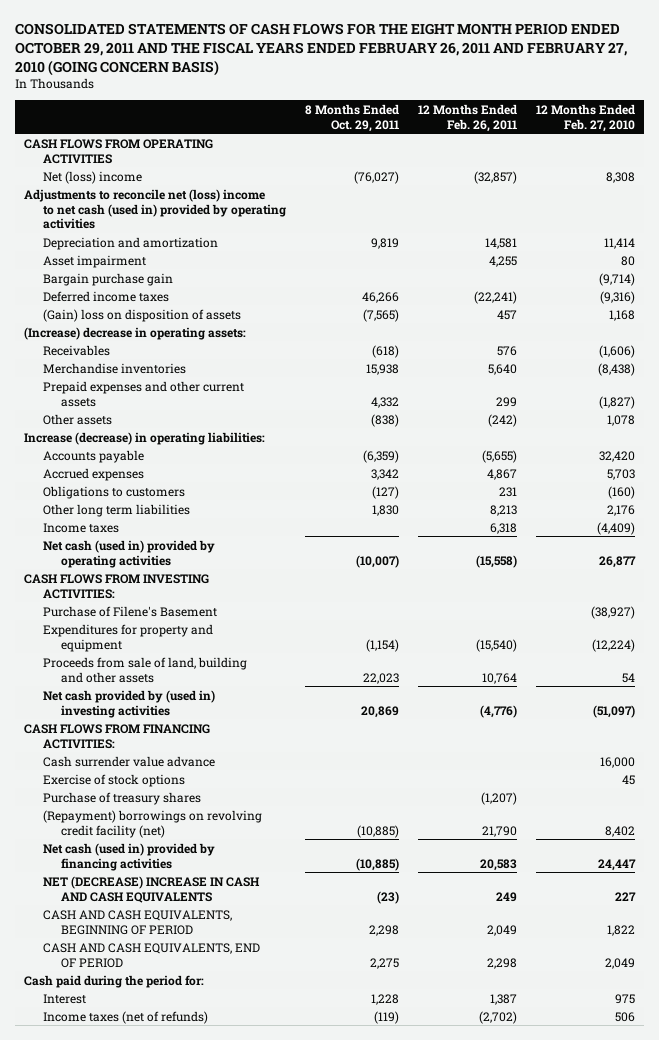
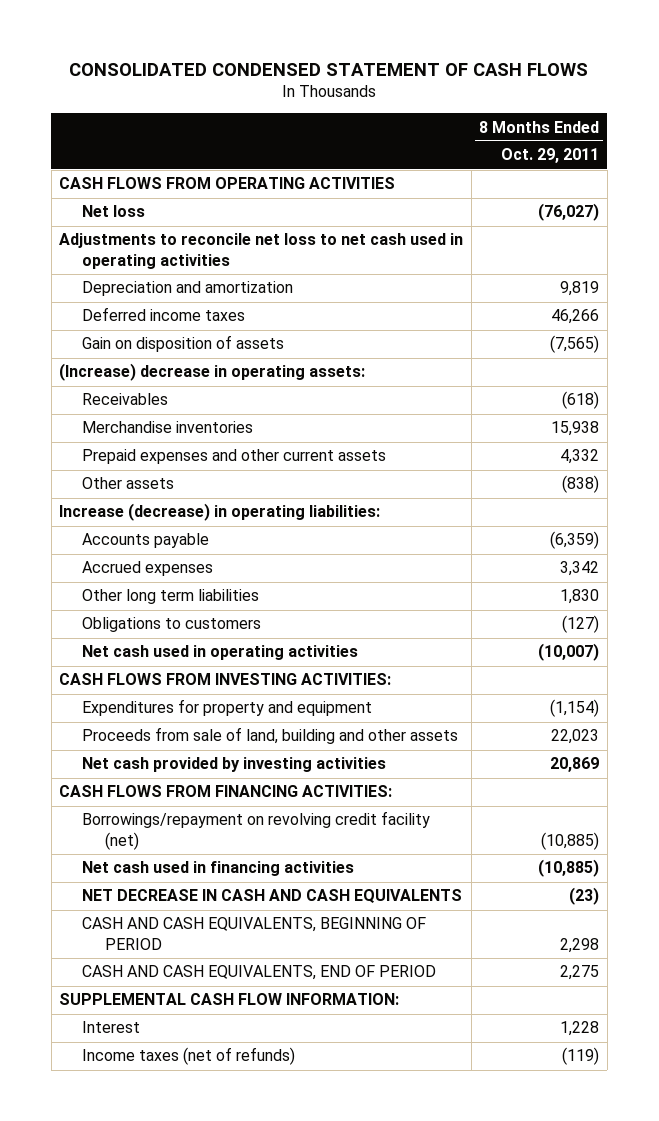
[14,22,627,76] CONSOLIDATED STATEMENTS OF CASH FLOWS FOR THE EIGHT MONTH PERIOD ENDED OCTOBER 29, 2011 AND THE FISCAL YEARS ENDED FEBRUARY 26, 2011 AND FEBRUARY 27, 2010 (GOING CONCERN BASIS) -> [69,62,589,76] CONSOLIDATED CONDENSED STATEMENT OF CASH FLOWS
[417,103,517,132] 12 Months Ended Feb. 26, 2011 -> none
[535,103,635,132] 12 Months Ended Feb. 27, 2010 -> none
[42,170,142,184] Net (loss) income -> [81,205,145,218] Net loss
[24,188,286,230] Adjustments to reconcile net (loss) income to net cash (used in) provided by operating activities -> [59,233,464,269] Adjustments to reconcile net loss to net cash used in operating activities
[42,254,146,268] Asset impairment -> none
[42,272,173,286] Bargain purchase gain -> none
[42,308,241,322] (Gain) loss on disposition of assets -> [81,335,284,353] Gain on disposition of assets
[42,522,119,533] Income taxes -> none
[42,485,185,499] Obligations to customers -> [81,617,261,633] Obligations to customers
[42,539,215,568] Net cash (used in) provided by operating activities -> [81,645,358,661] Net cash used in operating activities
[42,605,217,617] Purchase of Filene's Basement -> none
[42,689,215,718] Net cash provided by (used in) investing activities -> [81,757,386,773] Net cash provided by investing activities
[42,755,215,767] Cash surrender value advance -> none
[42,773,185,787] Exercise of stock options -> none
[42,791,201,805] Purchase of treasury shares -> none
[42,809,262,838] (Repayment) borrowings on revolving credit facility (net) -> [81,811,430,850] Borrowings/repayment on revolving credit facility (net)
[42,842,215,871] Net cash (used in) provided by financing activities -> [81,861,354,877] Net cash used in financing activities
[42,875,260,903] NET (DECREASE) INCREASE IN CASH AND CASH EQUIVALENTS -> [81,889,462,904] NET DECREASE IN CASH AND CASH EQUIVALENTS
[24,974,205,988] Cash paid during the period for: -> none
none -> [59,993,400,1006] SUPPLEMENTAL CASH FLOW INFORMATION:

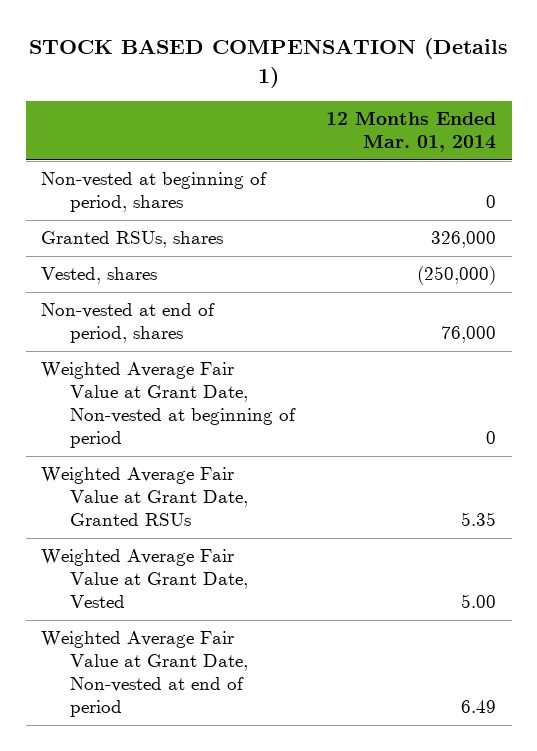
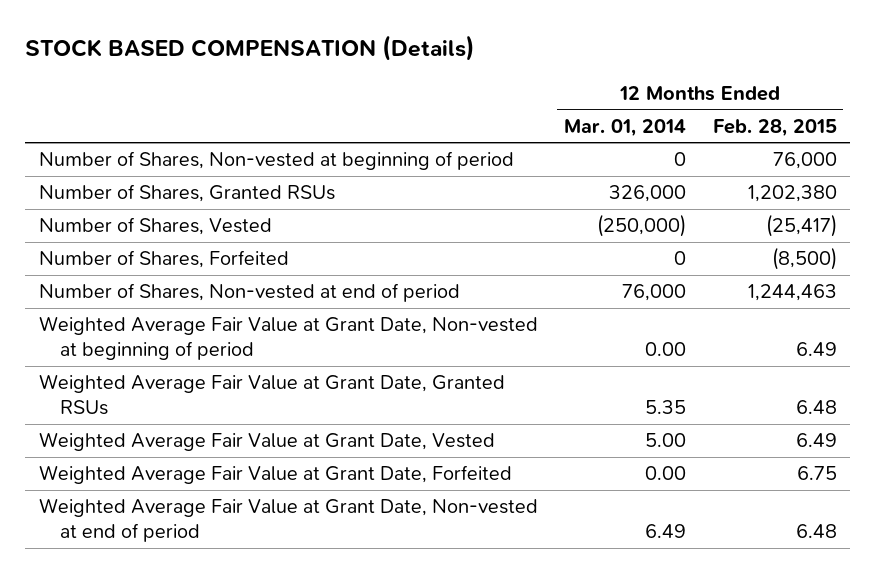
[28,38,508,88] STOCK BASED COMPENSATION (Details 1) -> [25,35,476,62] STOCK BASED COMPENSATION (Details)
none -> [712,118,837,137] Feb. 28, 2015
[41,172,268,213] Non-vested at beginning of period, shares -> [38,151,514,171] Number of Shares, Non-vested at beginning of period
[41,231,224,249] Granted RSUs, shares -> [38,184,335,203] Number of Shares, Granted RSUs
[41,267,158,285] Vested, shares -> [38,217,272,236] Number of Shares, Vested
none -> [38,250,289,269] Number of Shares, Forfeited
[41,303,216,344] Non-vested at end of period, shares -> [38,283,460,303] Number of Shares, Non-vested at end of period
[486,431,497,445] 0 -> [645,341,687,356] 0.00
none -> [38,465,512,485] Weighted Average Fair Value at Grant Date, Forfeited

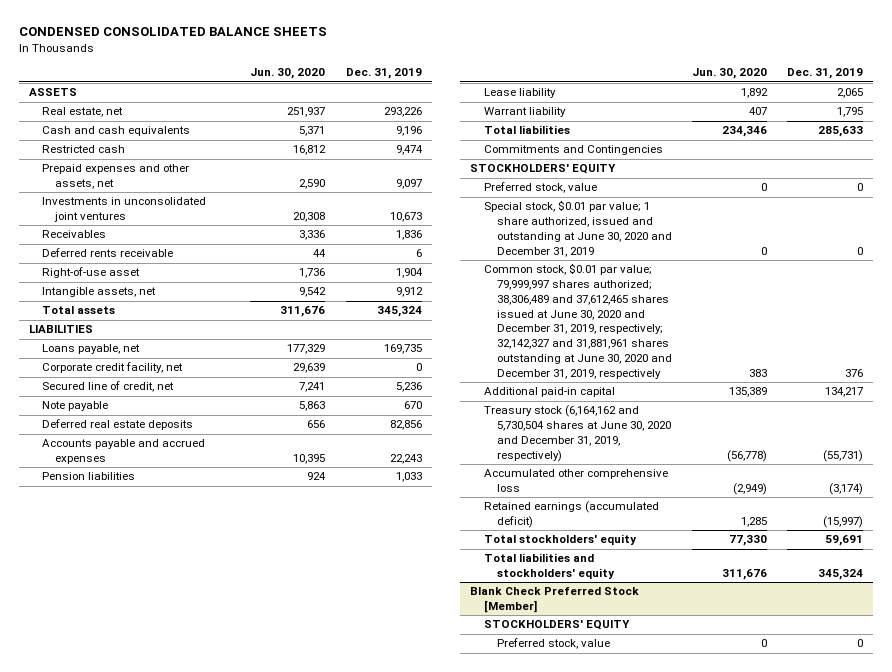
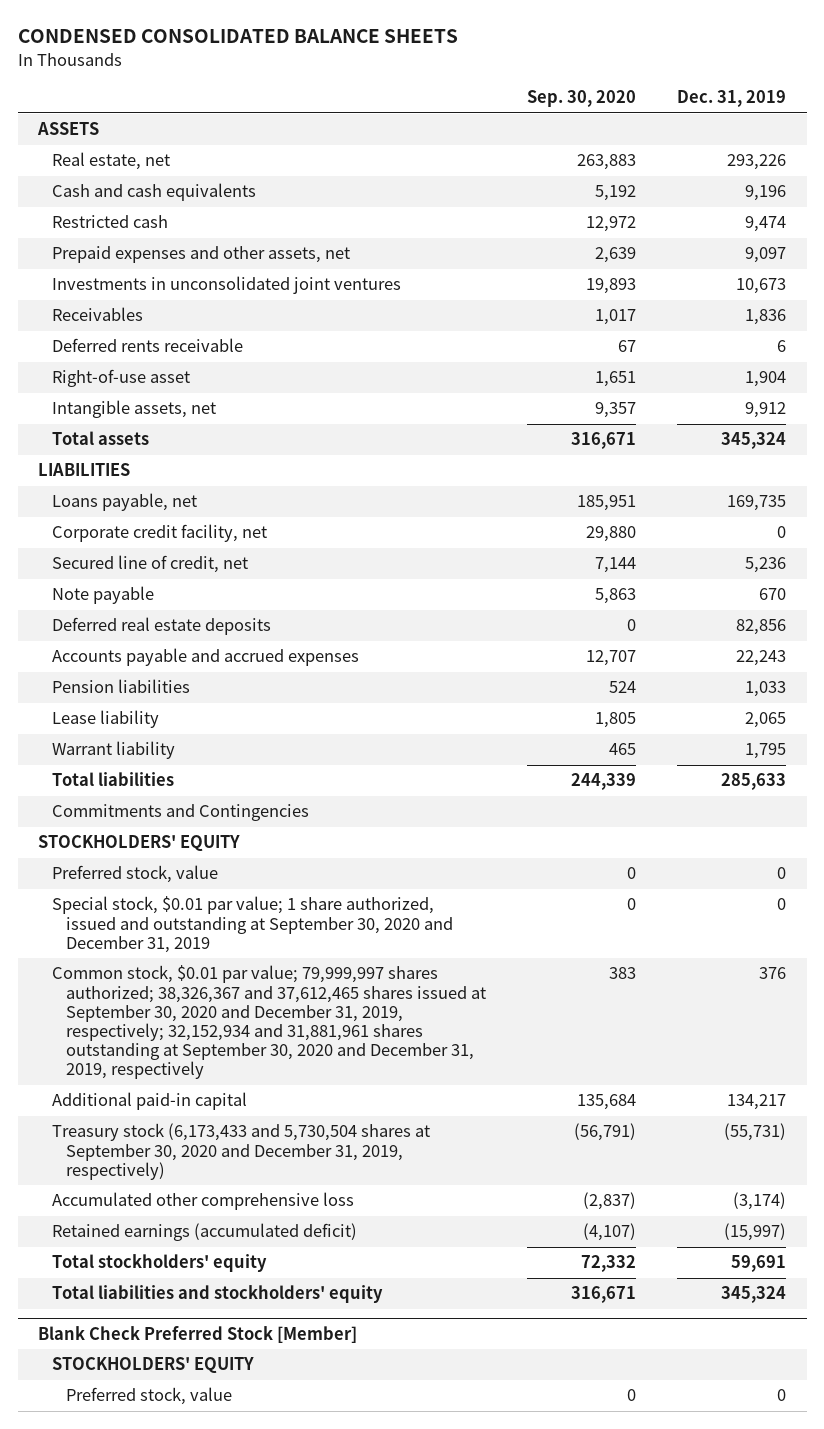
[250,68,326,80] Jun. 30, 2020 -> none
none -> [526,90,636,108] Sep. 30, 2020
[483,200,672,257] Special stock, $0.01 par value; 1 share authorized, issued and outstanding at June 30, 2020 and December 31, 2019 -> [52,896,453,953] Special stock, $0.01 par value; 1 share authorized, issued and outstanding at September 30, 2020 and December 31, 2019
[483,263,672,379] Common stock, $0.01 par value; 79,999,997 shares authorized; 38,306,489 and 37,612,465 shares issued at June 30, 2020 and December 31, 2019, respectively; 32,142,327 and 31,881,961 shares outstanding at June 30, 2020 and December 31, 2019, respectively -> [52,965,486,1080] Common stock, $0.01 par value; 79,999,997 shares authorized; 38,326,367 and 37,612,465 shares issued at September 30, 2020 and December 31, 2019, respectively; 32,152,934 and 31,881,961 shares outstanding at September 30, 2020 and December 31, 2019, respectively
[483,405,671,462] Treasury stock (6,164,162 and 5,730,504 shares at June 30, 2020 and December 31, 2019, respectively) -> [52,1123,431,1180] Treasury stock (6,173,433 and 5,730,504 shares at September 30, 2020 and December 31, 2019, respectively)

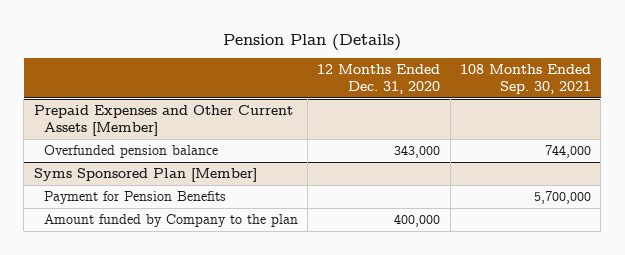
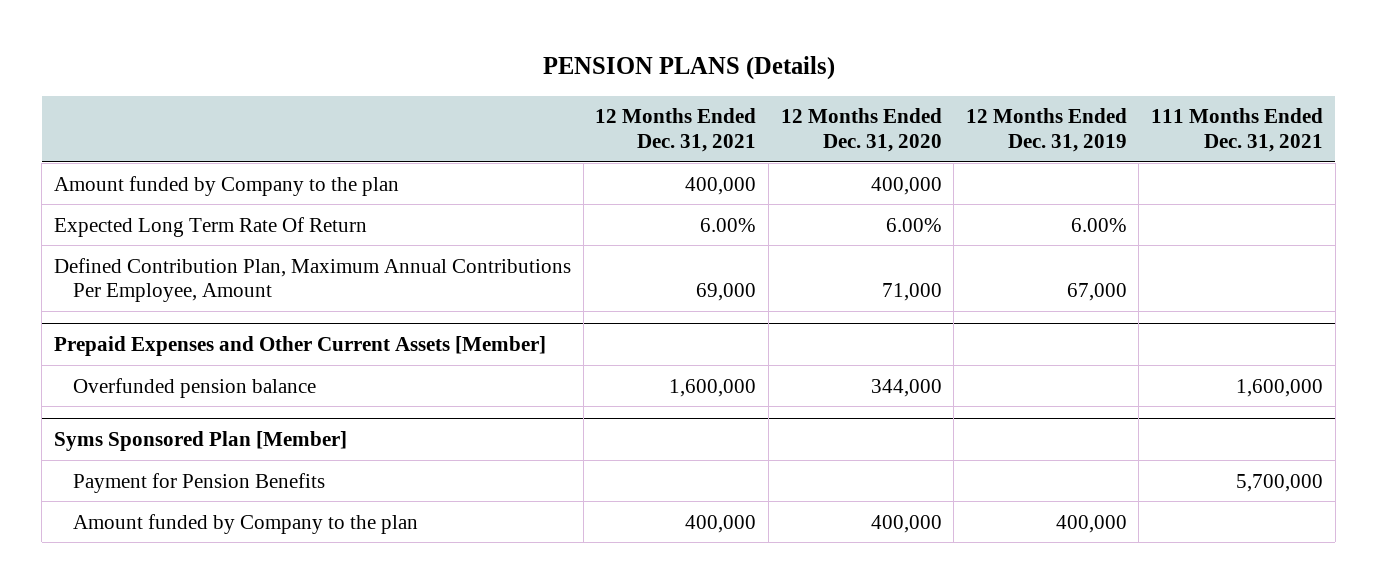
[223,33,402,51] Pension Plan (Details) -> [542,56,835,81] PENSION PLANS (Details)
[460,64,592,95] 108 Months Ended Sep. 30, 2021 -> none
none -> [595,108,757,152] 12 Months Ended Dec. 31, 2021
none -> [965,108,1127,152] 12 Months Ended Dec. 31, 2019
none -> [1151,108,1324,152] 111 Months Ended Dec. 31, 2021
none -> [53,175,399,196] Amount funded by Company to the plan
none -> [53,216,367,237] Expected Long Term Rate Of Return
none -> [53,257,571,303] Defined Contribution Plan, Maximum Annual Contributions Per Employee, Amount
[394,145,441,159] 343,000 -> [870,378,942,397] 344,000

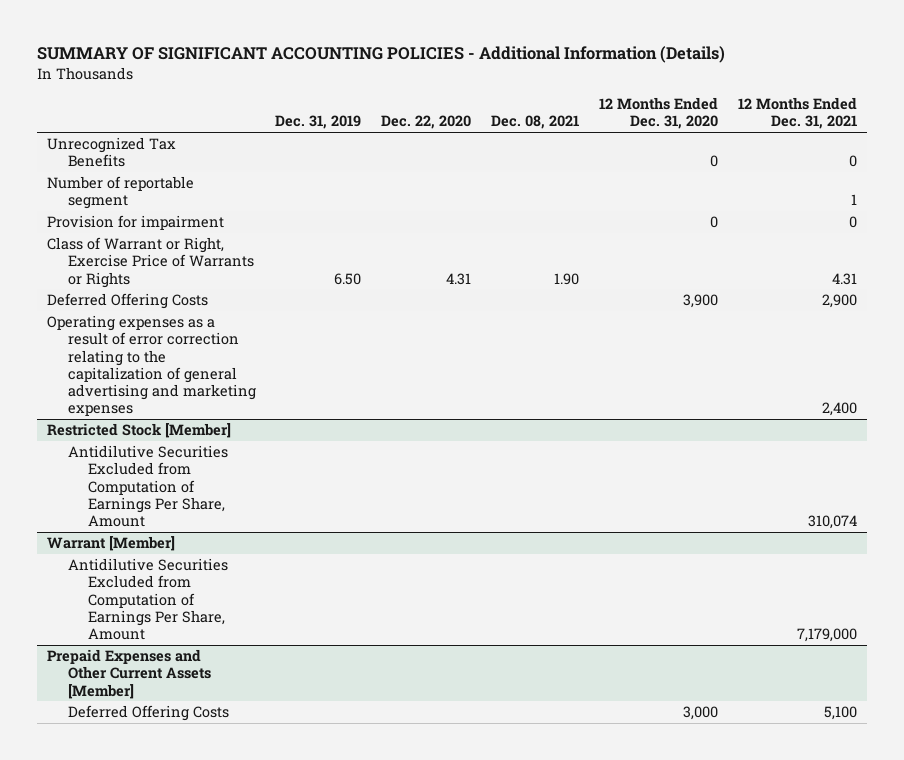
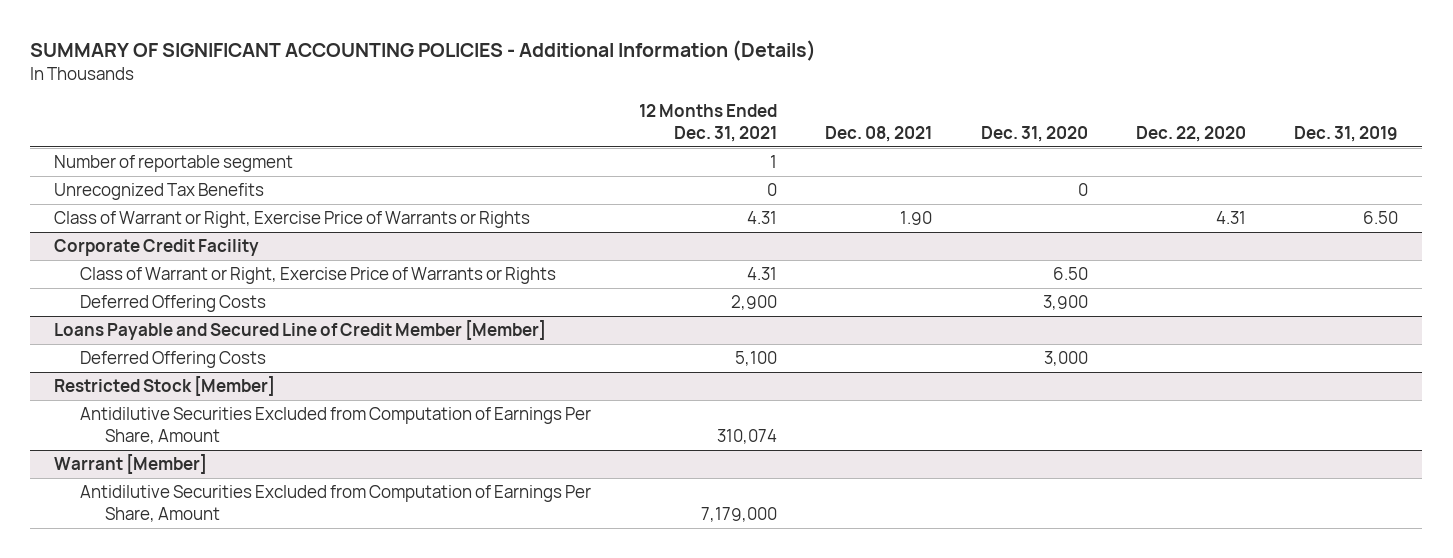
[598,97,718,130] 12 Months Ended Dec. 31, 2020 -> none
none -> [980,126,1088,143] Dec. 31, 2020
[46,215,224,231] Provision for impairment -> none
[46,137,176,168] Unrecognized Tax Benefits -> [54,183,265,201] Unrecognized Tax Benefits
none -> [54,239,260,257] Corporate Credit Facility
none -> [79,267,556,285] Class of Warrant or Right, Exercise Price of Warrants or Rights
[46,315,256,417] Operating expenses as a result of error correction relating to the capitalization of general advertising and marketing expenses -> none
none -> [54,320,547,341] Loans Payable and Secured Line of Credit Member [Member]
none -> [79,351,266,369] Deferred Offering Costs
[46,649,211,699] Prepaid Expenses and Other Current Assets [Member] -> none
[67,705,229,722] Deferred Offering Costs -> none

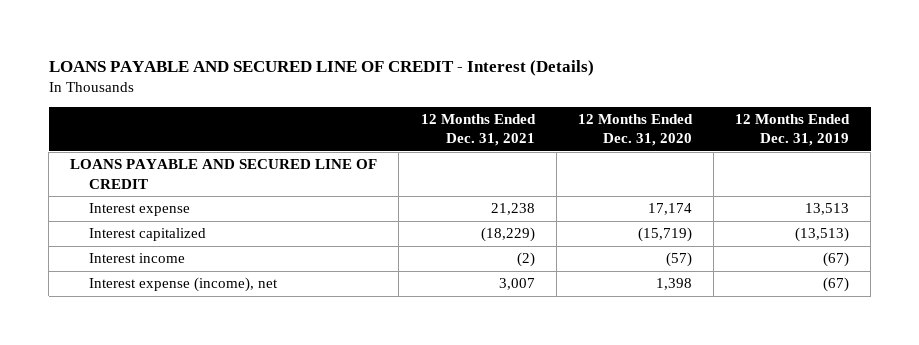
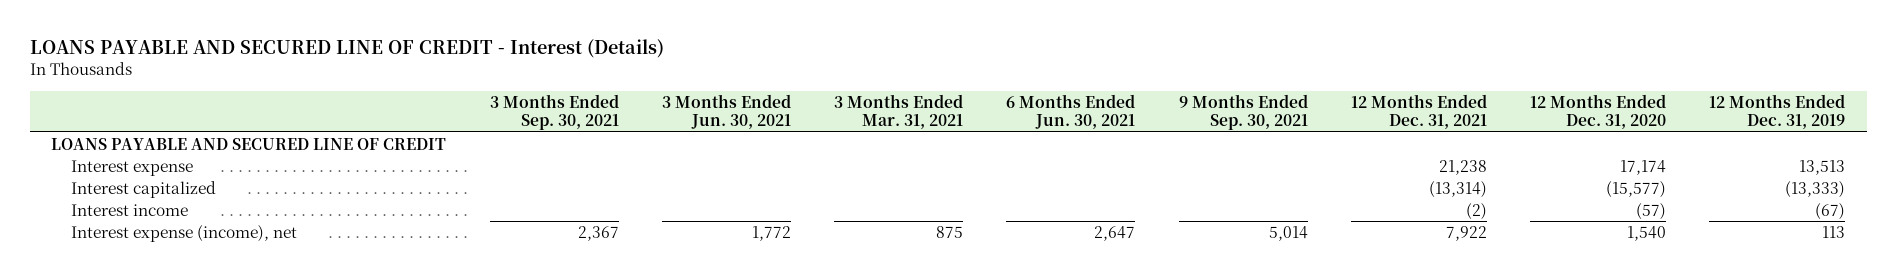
none -> [489,93,619,131] 3 Months Ended Sep. 30, 2021
none -> [661,93,791,130] 3 Months Ended Jun. 30, 2021
none -> [834,93,964,130] 3 Months Ended Mar. 31, 2021
none -> [1006,93,1136,130] 6 Months Ended Jun. 30, 2021
none -> [1178,93,1308,131] 9 Months Ended Sep. 30, 2021
[480,227,535,243] (18,229) -> [1428,180,1487,198] (13,314)
[637,227,692,243] (15,719) -> [1606,180,1667,198] (15,577)
[795,227,850,243] (13,513) -> [1785,180,1846,198] (13,333)
[498,278,535,291] 3,007 -> [1445,225,1487,241] 7,922
[655,278,692,291] 1,398 -> [1627,225,1667,241] 1,540
[823,277,850,293] (67) -> [1822,225,1846,238] 113

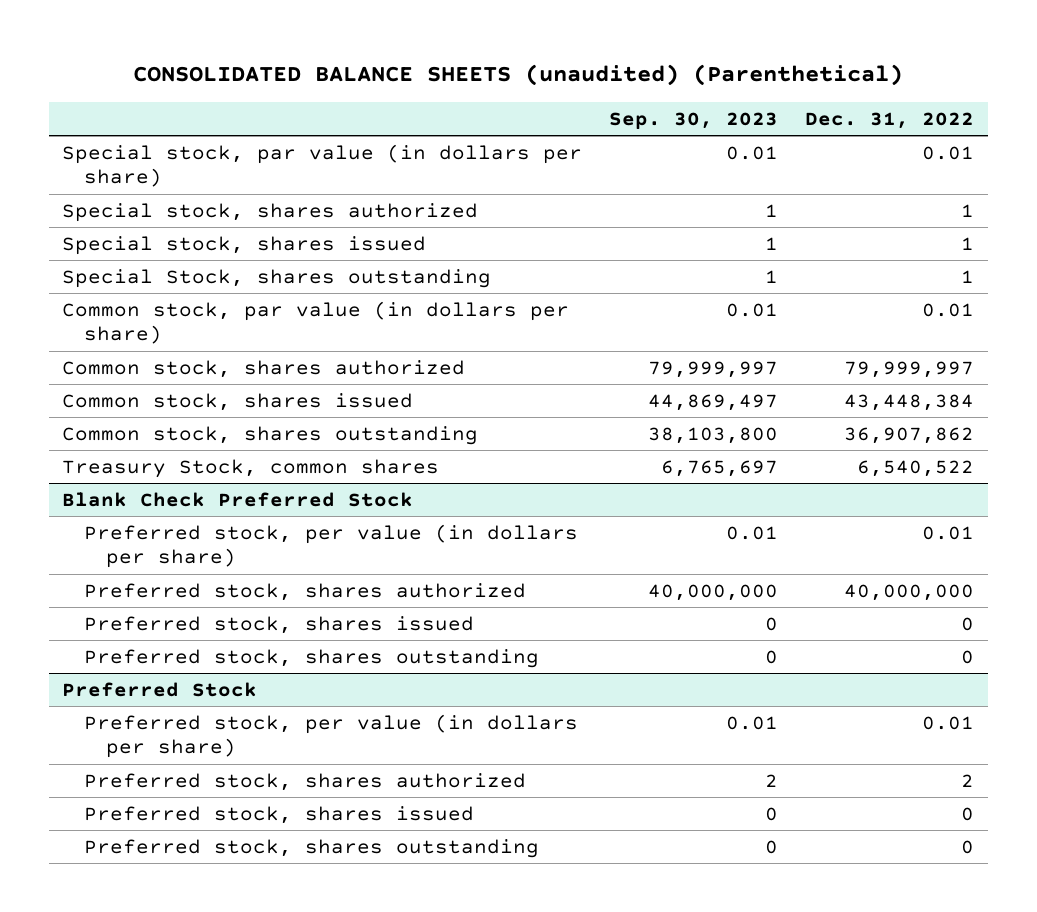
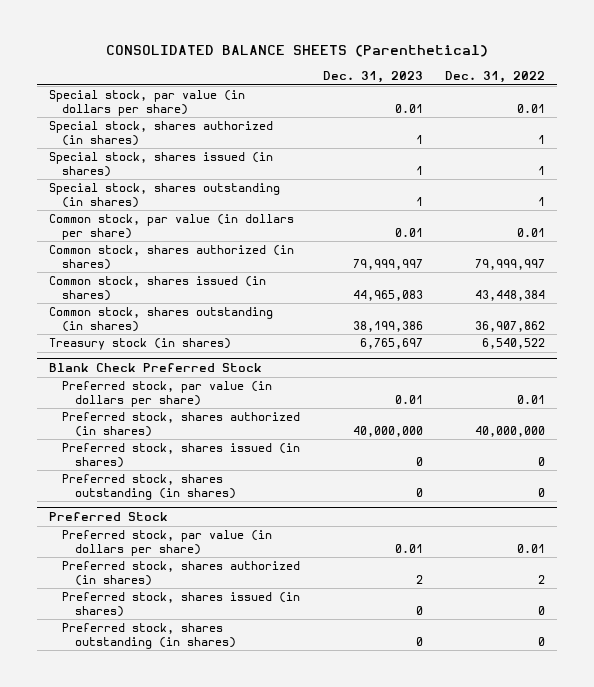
[133,64,904,87] CONSOLIDATED BALANCE SHEETS (unaudited) (Parenthetical) -> [106,45,489,58] CONSOLIDATED BALANCE SHEETS (Parenthetical)
[609,111,779,129] Sep. 30, 2023 -> none
none -> [322,70,423,83] Dec. 31, 2023
[62,202,479,222] Special stock, shares authorized -> [48,121,273,146] Special stock, shares authorized (in shares)
[62,235,427,255] Special stock, shares issued -> [48,152,273,177] Special stock, shares issued (in shares)
[62,268,492,288] Special Stock, shares outstanding -> [48,183,280,208] Special stock, shares outstanding (in shares)
[62,359,466,378] Common stock, shares authorized -> [48,245,294,270] Common stock, shares authorized (in shares)
[62,392,414,411] Common stock, shares issued -> [48,276,266,301] Common stock, shares issued (in shares)
[62,425,479,445] Common stock, shares outstanding -> [48,307,273,332] Common stock, shares outstanding (in shares)
[62,458,440,478] Treasury Stock, common shares -> [48,338,231,351] Treasury stock (in shares)
[84,523,579,569] Preferred stock, per value (in dollars per share) -> [61,381,272,407] Preferred stock, par value (in dollars per share)
[84,582,527,601] Preferred stock, shares authorized -> [61,412,300,437] Preferred stock, shares authorized (in shares)
[84,615,475,634] Preferred stock, shares issued -> [61,443,300,468] Preferred stock, shares issued (in shares)
[84,648,540,668] Preferred stock, shares outstanding -> [61,474,236,500] Preferred stock, shares outstanding (in shares)
[84,713,579,759] Preferred stock, per value (in dollars per share) -> [61,530,272,556] Preferred stock, par value (in dollars per share)
[84,772,527,791] Preferred stock, shares authorized -> [61,561,300,586] Preferred stock, shares authorized (in shares)
[84,805,475,824] Preferred stock, shares issued -> [61,592,300,617] Preferred stock, shares issued (in shares)
[84,838,540,858] Preferred stock, shares outstanding -> [61,623,236,649] Preferred stock, shares outstanding (in shares)

